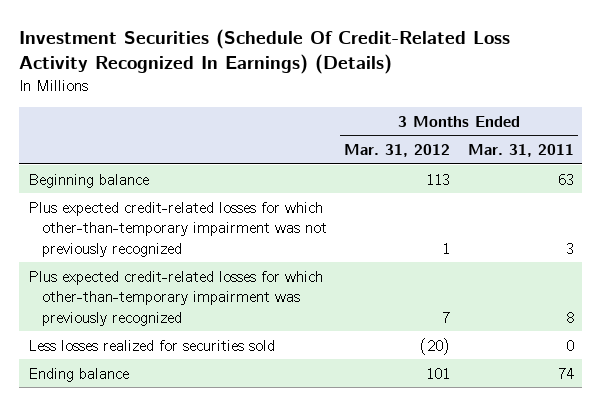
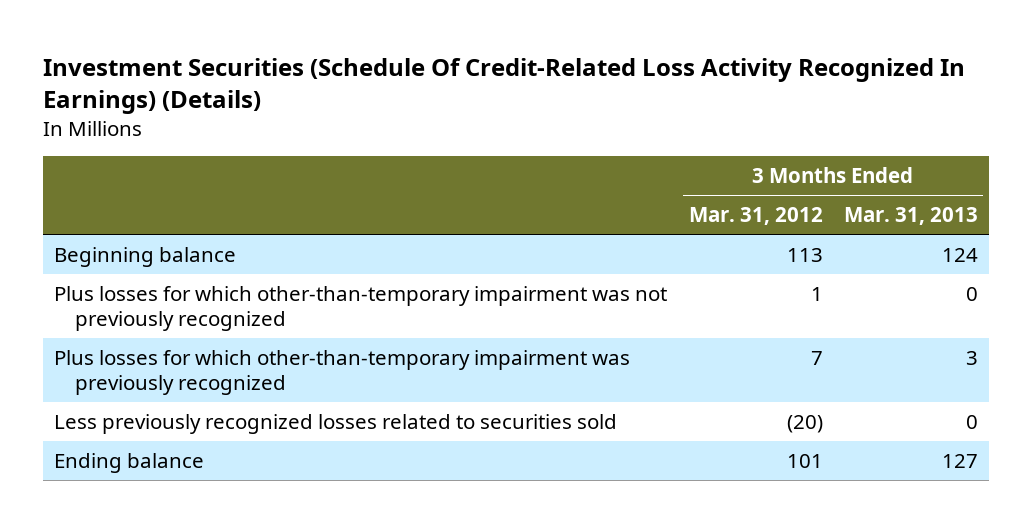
[467,144,574,158] Mar. 31, 2011 -> none
none -> [844,207,979,226] Mar. 31, 2013
[27,201,328,257] Plus expected credit-related losses for which other-than-temporary impairment was not previously recognized -> [54,285,668,331] Plus losses for which other-than-temporary impairment was not previously recognized
[27,270,323,326] Plus expected credit-related losses for which other-than-temporary impairment was previously recognized -> [54,349,631,395] Plus losses for which other-than-temporary impairment was previously recognized
[27,339,275,351] Less losses realized for securities sold -> [54,413,618,434] Less previously recognized losses related to securities sold

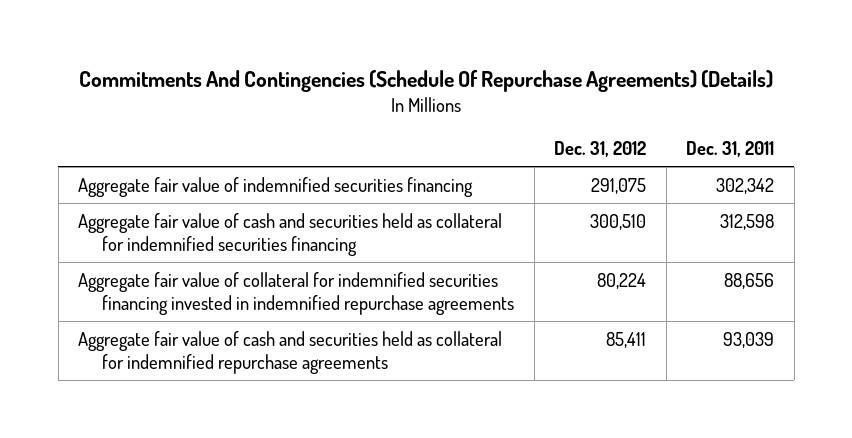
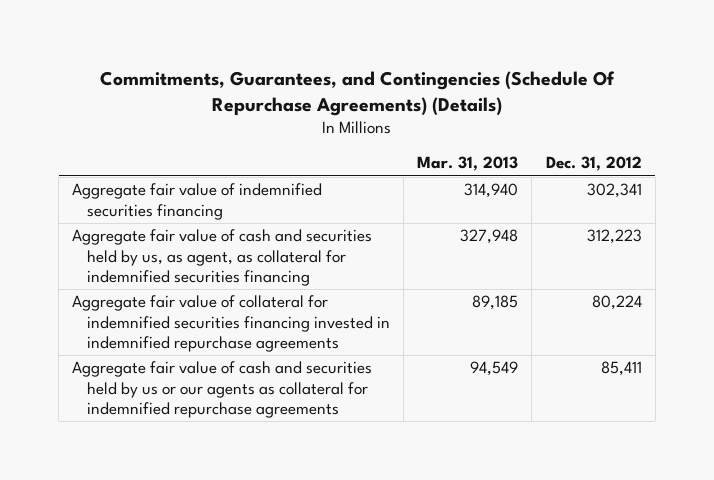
[79,69,774,92] Commitments And Contingencies (Schedule Of Repurchase Agreements) (Details) -> [99,70,615,116] Commitments, Guarantees, and Contingencies (Schedule Of Repurchase Agreements) (Details)
[686,141,775,158] Dec. 31, 2011 -> none
none -> [417,156,519,172] Mar. 31, 2013
[591,177,647,194] 291,075 -> [586,183,642,199] 302,341
[78,212,503,257] Aggregate fair value of cash and securities held as collateral for indemnified securities financing -> [72,229,373,287] Aggregate fair value of cash and securities held by us, as agent, as collateral for indemnified securities financing
[590,213,647,230] 300,510 -> [586,229,642,245] 312,223
[78,330,503,375] Aggregate fair value of cash and securities held as collateral for indemnified repurchase agreements -> [72,361,373,419] Aggregate fair value of cash and securities held by us or our agents as collateral for indemnified repurchase agreements

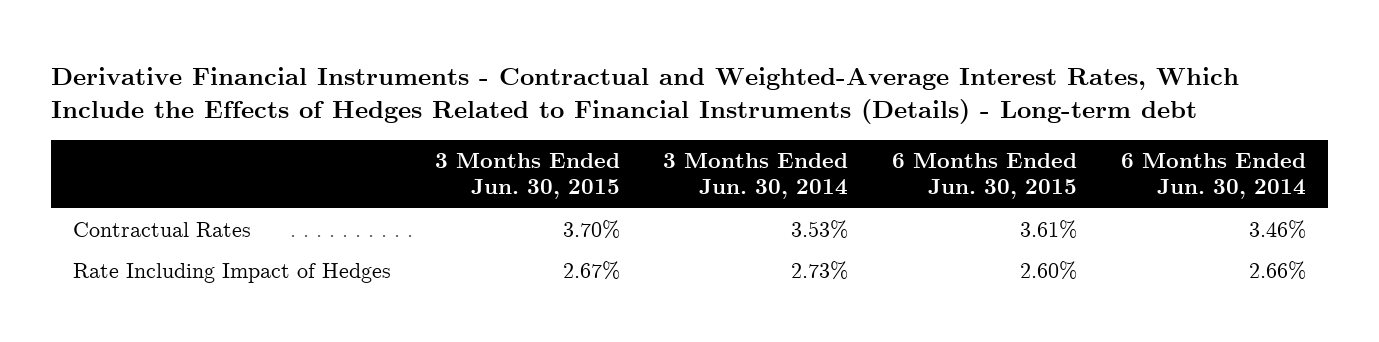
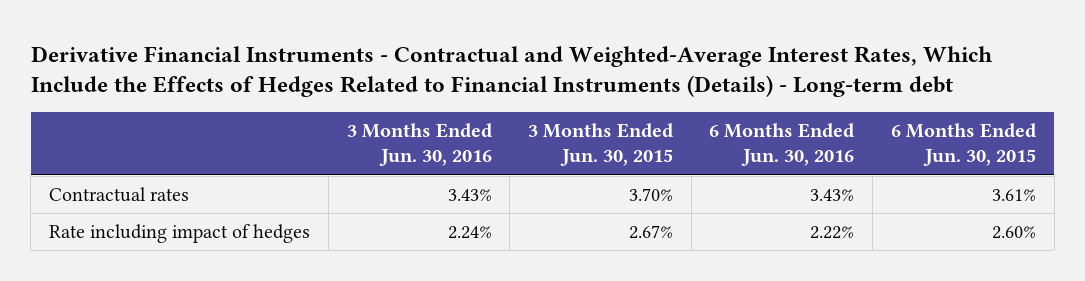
[663,152,849,200] 3 Months Ended Jun. 30, 2014 -> none
[1120,152,1306,200] 6 Months Ended Jun. 30, 2014 -> none
none -> [346,123,492,167] 3 Months Ended Jun. 30, 2016
none -> [709,123,855,167] 6 Months Ended Jun. 30, 2016
[73,222,252,238] Contractual Rates -> [49,187,190,203] Contractual rates
[73,263,392,284] Rate Including Impact of Hedges -> [49,224,311,244] Rate including impact of hedges

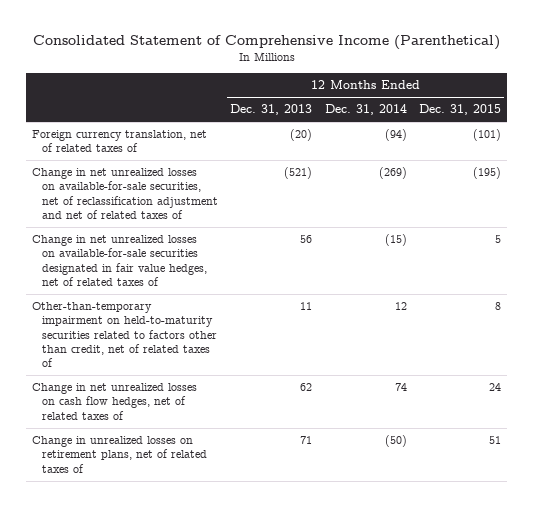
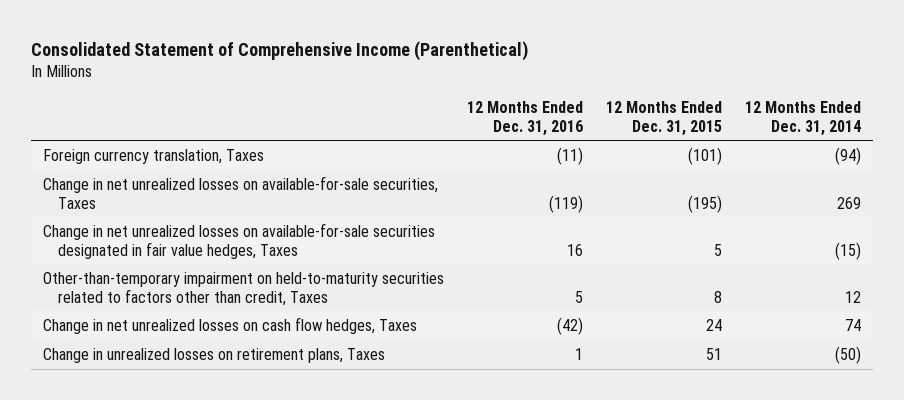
[230,104,313,116] Dec. 31, 2013 -> none
none -> [466,101,583,136] 12 Months Ended Dec. 31, 2016
[32,130,208,153] Foreign currency translation, net of related taxes of -> [42,148,264,164] Foreign currency translation, Taxes
[32,168,218,220] Change in net unrealized losses on available-for-sale securities, net of reclassification adjustment and net of related taxes of -> [42,175,438,209] Change in net unrealized losses on available-for-sale securities, Taxes
[378,167,407,180] (269) -> [837,196,862,209] 269
[32,235,207,287] Change in net unrealized losses on available-for-sale securities designated in fair value hedges, net of related taxes of -> [42,222,435,259] Change in net unrealized losses on available-for-sale securities designated in fair value hedges, Taxes
[32,302,217,368] Other-than-temporary impairment on held-to-maturity securities related to factors other than credit, net of related taxes of -> [42,271,444,306] Other-than-temporary impairment on held-to-maturity securities related to factors other than credit, Taxes
[32,383,198,420] Change in net unrealized losses on cash flow hedges, net of related taxes of -> [42,316,417,334] Change in net unrealized losses on cash flow hedges, Taxes
[32,436,207,473] Change in unrealized losses on retirement plans, net of related taxes of -> [42,347,385,363] Change in unrealized losses on retirement plans, Taxes

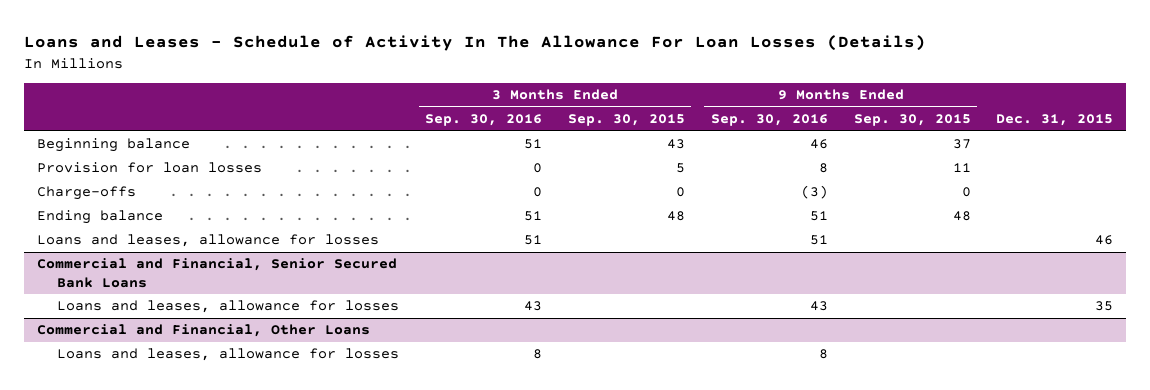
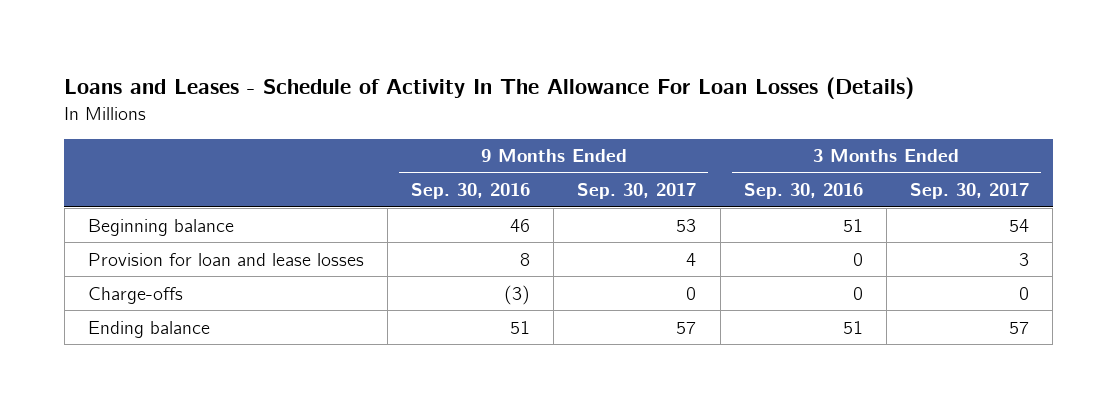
[567,114,685,127] Sep. 30, 2015 -> none
[853,114,971,127] Sep. 30, 2015 -> none
[996,114,1114,127] Dec. 31, 2015 -> none
none -> [577,183,697,200] Sep. 30, 2017
none -> [910,183,1030,200] Sep. 30, 2017
[36,162,262,174] Provision for loan losses -> [87,252,364,266] Provision for loan and lease losses
[36,234,379,248] Loans and leases, allowance for losses -> none
[36,258,397,288] Commercial and Financial, Senior Secured Bank Loans -> none
[57,300,400,314] Loans and leases, allowance for losses -> none
[36,324,370,338] Commercial and Financial, Other Loans -> none
[57,348,400,362] Loans and leases, allowance for losses -> none

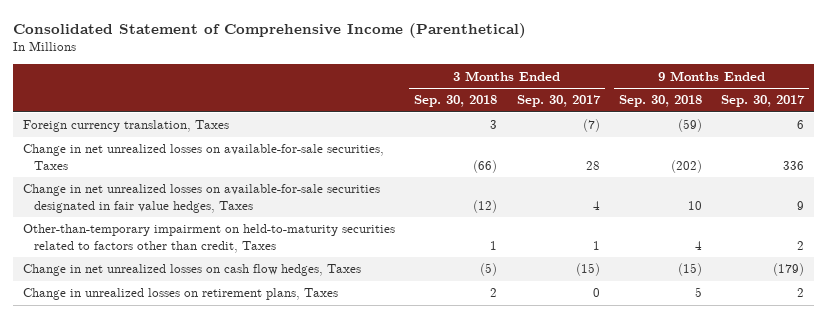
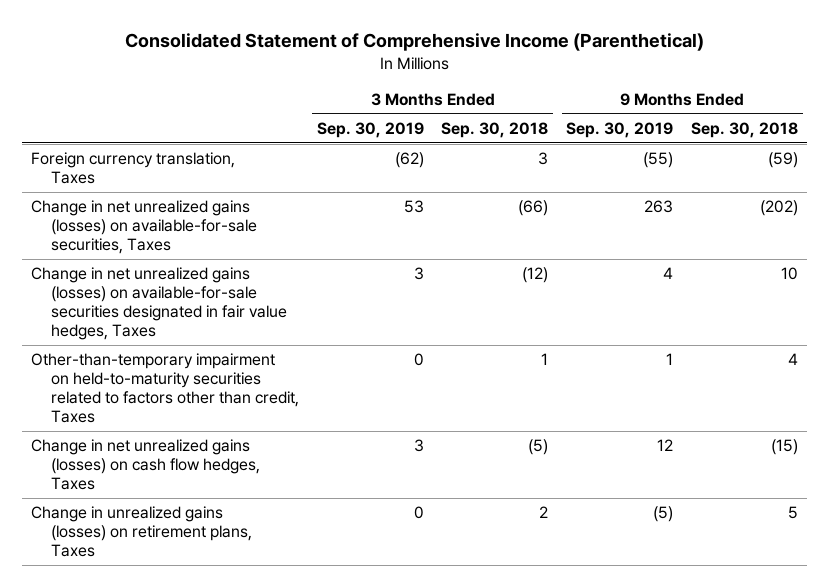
[516,95,601,108] Sep. 30, 2017 -> none
[721,95,806,108] Sep. 30, 2017 -> none
none -> [316,121,424,138] Sep. 30, 2019
none -> [566,121,674,138] Sep. 30, 2019
[22,144,384,171] Change in net unrealized losses on available-for-sale securities, Taxes -> [30,200,257,255] Change in net unrealized gains (losses) on available-for-sale securities, Taxes
[22,184,380,214] Change in net unrealized losses on available-for-sale securities designated in fair value hedges, Taxes -> [30,267,287,341] Change in net unrealized gains (losses) on available-for-sale securities designated in fair value hedges, Taxes
[22,264,361,277] Change in net unrealized losses on cash flow hedges, Taxes -> [30,439,260,491] Change in net unrealized gains (losses) on cash flow hedges, Taxes
[22,288,338,301] Change in unrealized losses on retirement plans, Taxes -> [30,506,252,558] Change in unrealized gains (losses) on retirement plans, Taxes

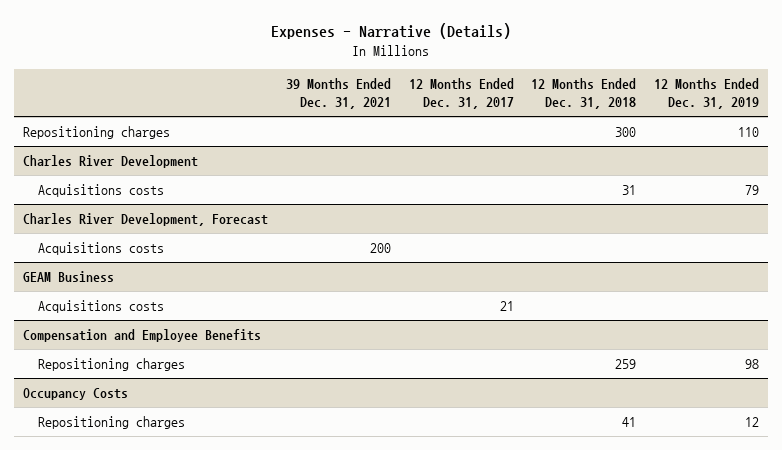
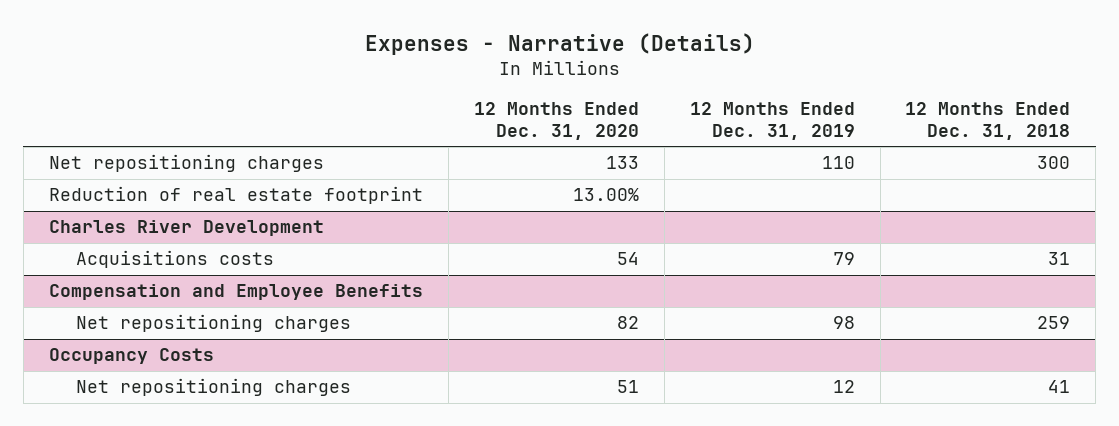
[285,78,391,110] 39 Months Ended Dec. 31, 2021 -> none
[408,78,514,110] 12 Months Ended Dec. 31, 2017 -> none
none -> [473,102,639,140] 12 Months Ended Dec. 31, 2020
[23,126,171,140] Repositioning charges -> [48,154,324,173] Net repositioning charges
none -> [48,186,423,205] Reduction of real estate footprint
[23,213,269,227] Charles River Development, Forecast -> none
[38,242,165,256] Acquisitions costs -> none
[23,271,115,283] GEAM Business -> none
[38,300,165,314] Acquisitions costs -> none
[38,358,186,372] Repositioning charges -> [76,314,352,333] Net repositioning charges
[38,416,186,430] Repositioning charges -> [76,378,352,397] Net repositioning charges

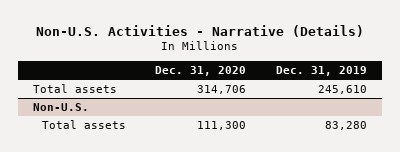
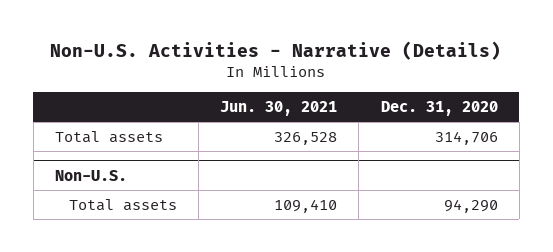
[275,66,367,77] Dec. 31, 2019 -> none
none -> [220,100,338,116] Jun. 30, 2021
[197,120,247,130] 111,300 -> [443,198,498,213] 94,290

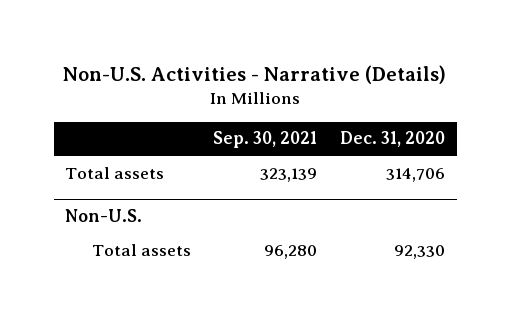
[220,100,338,116] Jun. 30, 2021 -> none
none -> [213,131,318,149] Sep. 30, 2021
[443,198,498,213] 94,290 -> [394,244,446,259] 92,330

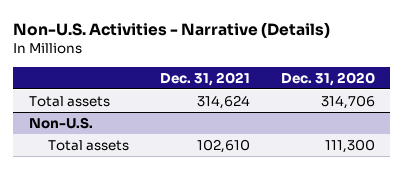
[213,131,318,149] Sep. 30, 2021 -> none
none -> [160,71,251,86] Dec. 31, 2021
[394,244,446,259] 92,330 -> [325,138,376,153] 111,300

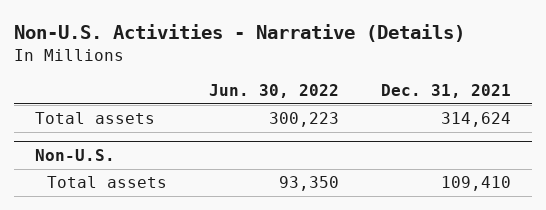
[281,71,376,86] Dec. 31, 2020 -> none
none -> [208,84,339,99] Jun. 30, 2022
[197,138,251,153] 102,610 -> [440,176,511,192] 109,410

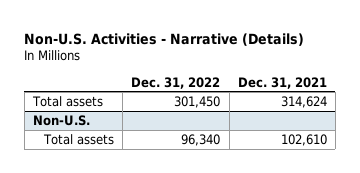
[208,84,339,99] Jun. 30, 2022 -> none
none -> [131,76,221,89] Dec. 31, 2022
[440,176,511,192] 109,410 -> [280,133,327,146] 102,610

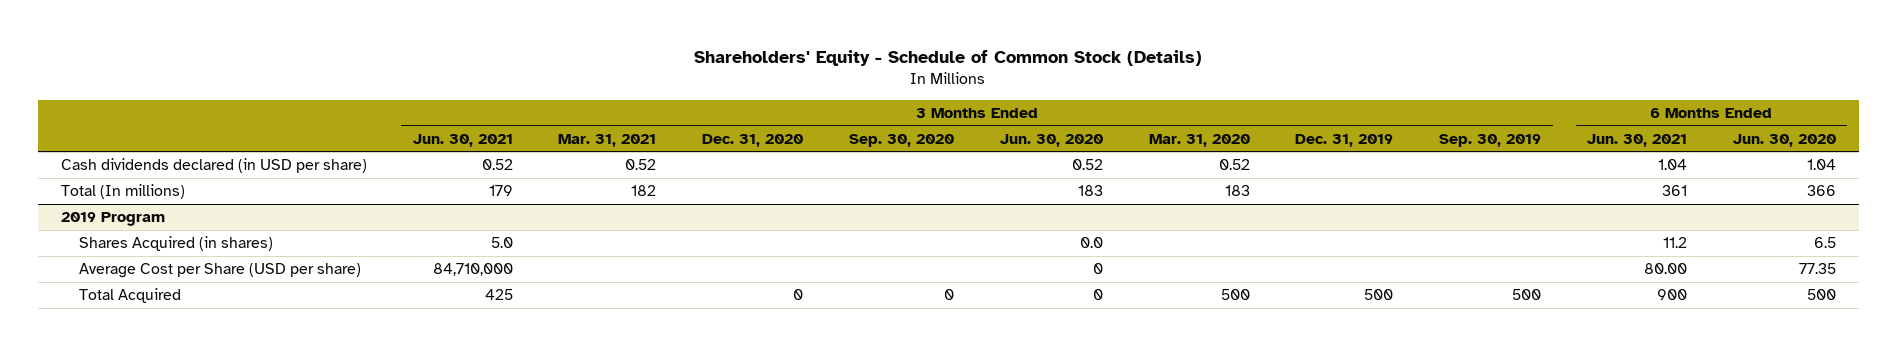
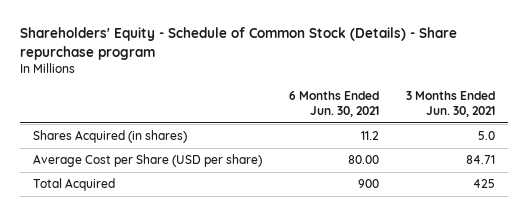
[694,49,1203,66] Shareholders' Equity - Schedule of Common Stock (Details) -> [19,27,457,60] Shareholders' Equity - Schedule of Common Stock (Details) - Share repurchase program
[558,133,657,147] Mar. 31, 2021 -> none
[702,133,804,147] Dec. 31, 2020 -> none
[849,133,955,147] Sep. 30, 2020 -> none
[999,133,1103,147] Jun. 30, 2020 -> none
[1148,133,1250,147] Mar. 31, 2020 -> none
[1295,133,1394,147] Dec. 31, 2019 -> none
[1439,133,1542,147] Sep. 30, 2019 -> none
[1732,133,1836,147] Jun. 30, 2020 -> none
[60,158,367,174] Cash dividends declared (in USD per share) -> none
[60,184,185,200] Total (In millions) -> none
[60,212,165,227] 2019 Program -> none
[432,263,513,277] 84,710,000 -> [465,155,495,165] 84.71

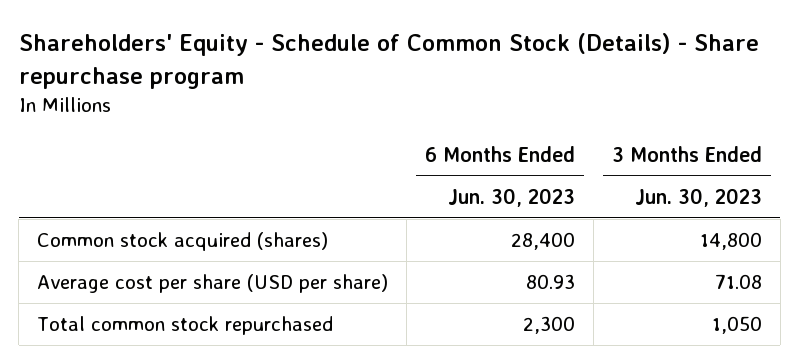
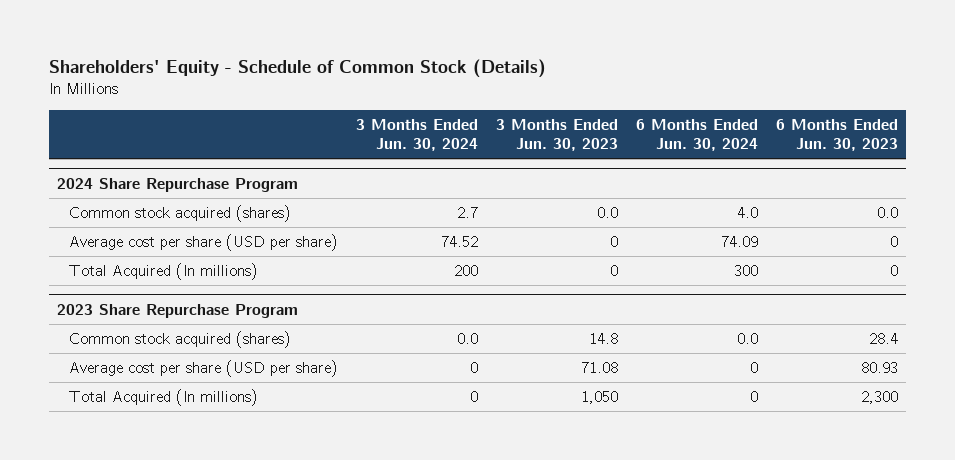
[18,33,759,89] Shareholders' Equity - Schedule of Common Stock (Details) - Share repurchase program -> [48,58,546,78] Shareholders' Equity - Schedule of Common Stock (Details)
none -> [356,118,479,151] 3 Months Ended Jun. 30, 2024
none -> [635,118,758,151] 6 Months Ended Jun. 30, 2024
none -> [57,177,299,192] 2024 Share Repurchase Program
[511,232,576,251] 28,400 -> [876,207,898,219] 0.0
[699,232,762,251] 14,800 -> [597,207,619,219] 0.0
none -> [69,234,339,252] Average cost per share (USD per share)
none -> [69,263,259,281] Total Acquired (In millions)
none -> [57,303,299,318] 2023 Share Repurchase Program
none -> [69,331,292,349] Common stock acquired (shares)
[37,316,334,336] Total common stock repurchased -> [69,389,259,407] Total Acquired (In millions)

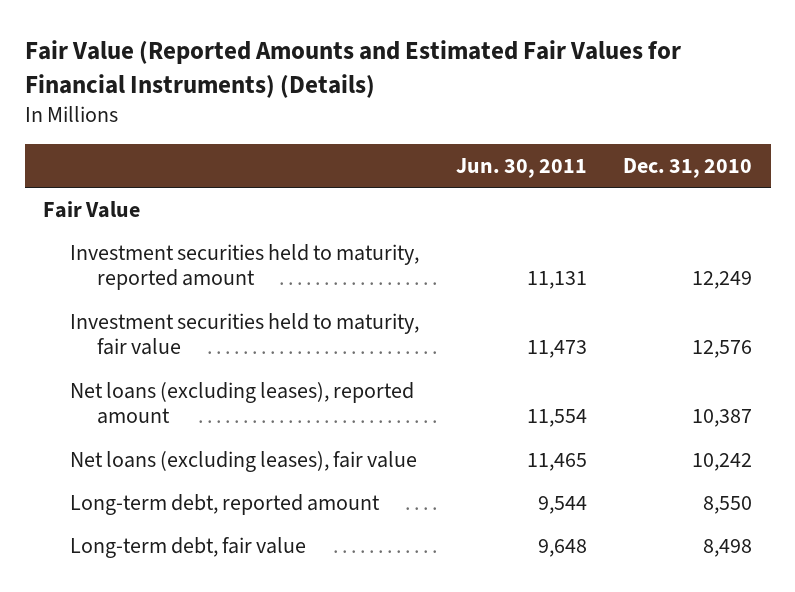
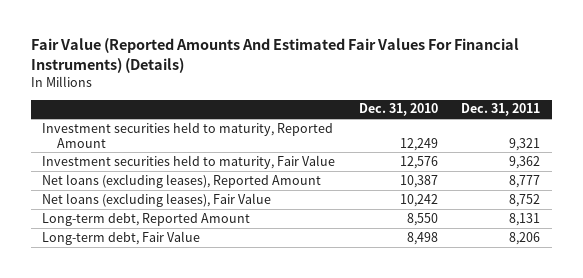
[24,39,681,98] Fair Value (Reported Amounts and Estimated Fair Values for Financial Instruments) (Details) -> [30,38,519,73] Fair Value (Reported Amounts And Estimated Fair Values For Financial Instruments) (Details)
[455,157,587,178] Jun. 30, 2011 -> none
none -> [461,103,541,117] Dec. 31, 2011
[42,200,140,218] Fair Value -> none
[69,243,419,291] Investment securities held to maturity, reported amount -> [42,121,334,148] Investment securities held to maturity, Reported Amount
[69,312,419,356] Investment securities held to maturity, fair value -> [42,154,336,169] Investment securities held to maturity, Fair Value
[69,381,414,425] Net loans (excluding leases), reported amount -> [42,173,322,188] Net loans (excluding leases), Reported Amount
[69,450,417,472] Net loans (excluding leases), fair value -> [42,192,272,207] Net loans (excluding leases), Fair Value
[69,493,380,515] Long-term debt, reported amount -> [42,212,251,226] Long-term debt, Reported Amount
[69,536,306,558] Long-term debt, fair value -> [42,230,201,245] Long-term debt, Fair Value

